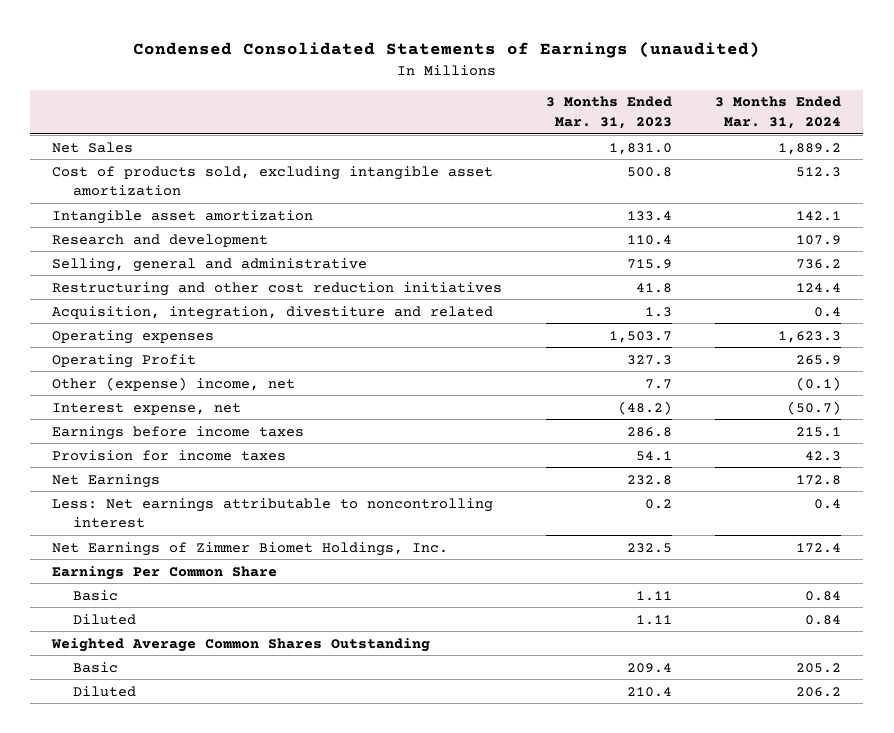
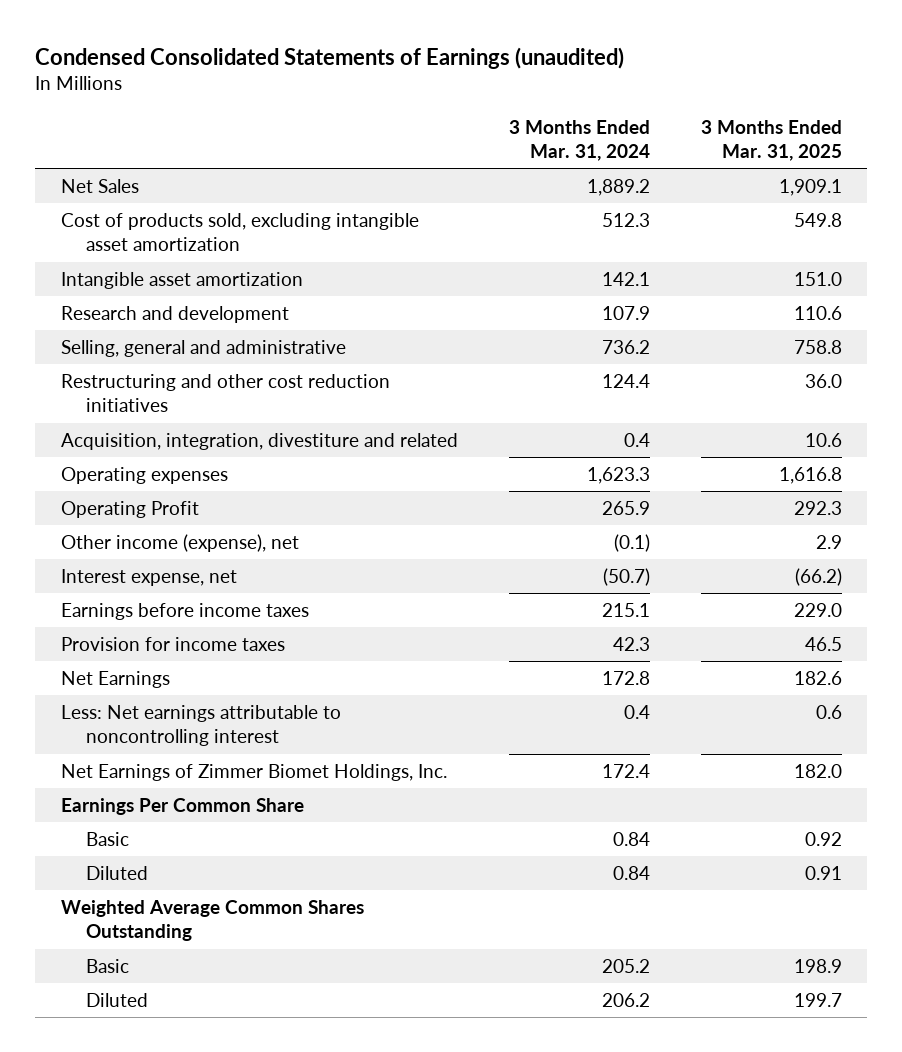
[545,96,672,129] 3 Months Ended Mar. 31, 2023 -> none
none -> [700,119,842,161] 3 Months Ended Mar. 31, 2025
[52,376,296,391] Other (expense) income, net -> [60,534,299,553] Other income (expense), net

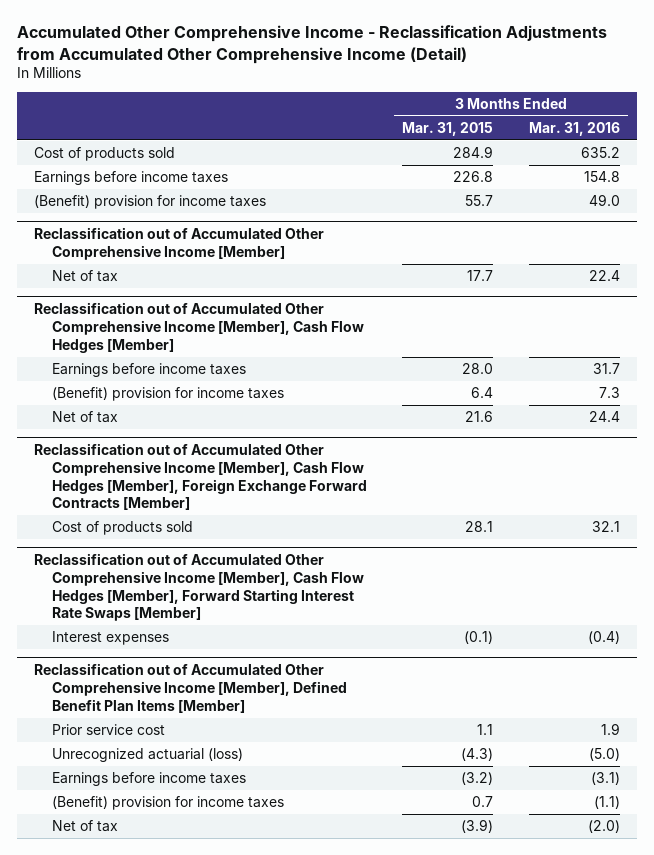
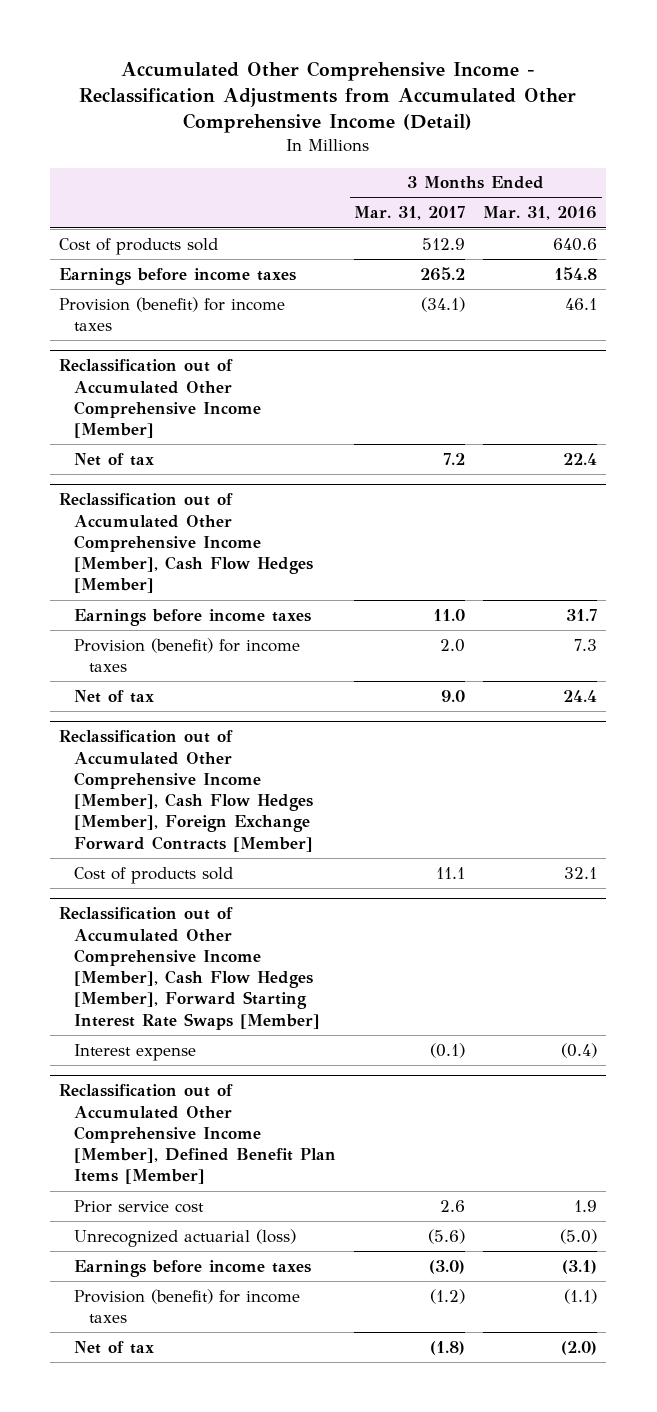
[402,121,494,136] Mar. 31, 2015 -> none
none -> [354,206,466,221] Mar. 31, 2017
[580,146,620,158] 635.2 -> [553,237,598,251] 640.6
[34,194,267,209] (Benefit) provision for income taxes -> [59,296,286,332] Provision (benefit) for income taxes
[588,193,620,206] 49.0 -> [565,297,598,310] 46.1
[52,386,285,401] (Benefit) provision for income taxes -> [74,637,301,673] Provision (benefit) for income taxes
[52,630,170,645] Interest expenses -> none
none -> [74,1043,197,1061] Interest expense
[52,795,285,810] (Benefit) provision for income taxes -> [74,1288,301,1324] Provision (benefit) for income taxes

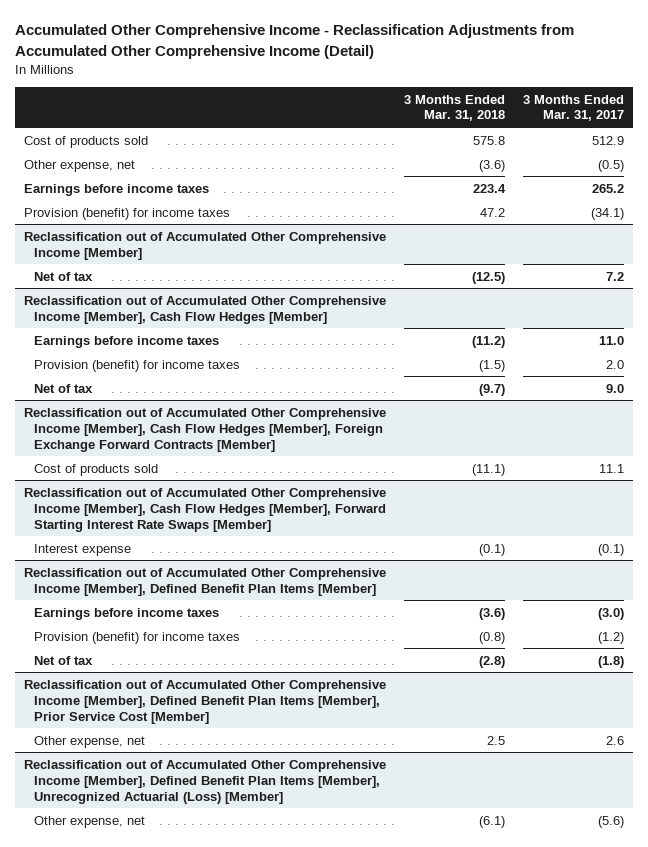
[483,206,598,221] Mar. 31, 2016 -> none
none -> [404,94,506,122] 3 Months Ended Mar. 31, 2018
none -> [23,159,135,172] Other expense, net
[74,1199,205,1213] Prior service cost -> none
[74,1228,297,1247] Unrecognized actuarial (loss) -> none
none -> [23,679,386,724] Reclassification out of Accumulated Other Comprehensive Income [Member], Defined Benefit Plan Items [Member], Prior Service Cost [Member]
none -> [34,735,146,748] Other expense, net
none -> [23,759,386,804] Reclassification out of Accumulated Other Comprehensive Income [Member], Defined Benefit Plan Items [Member], Unrecognized Actuarial (Loss) [Member]
none -> [34,815,146,828] Other expense, net

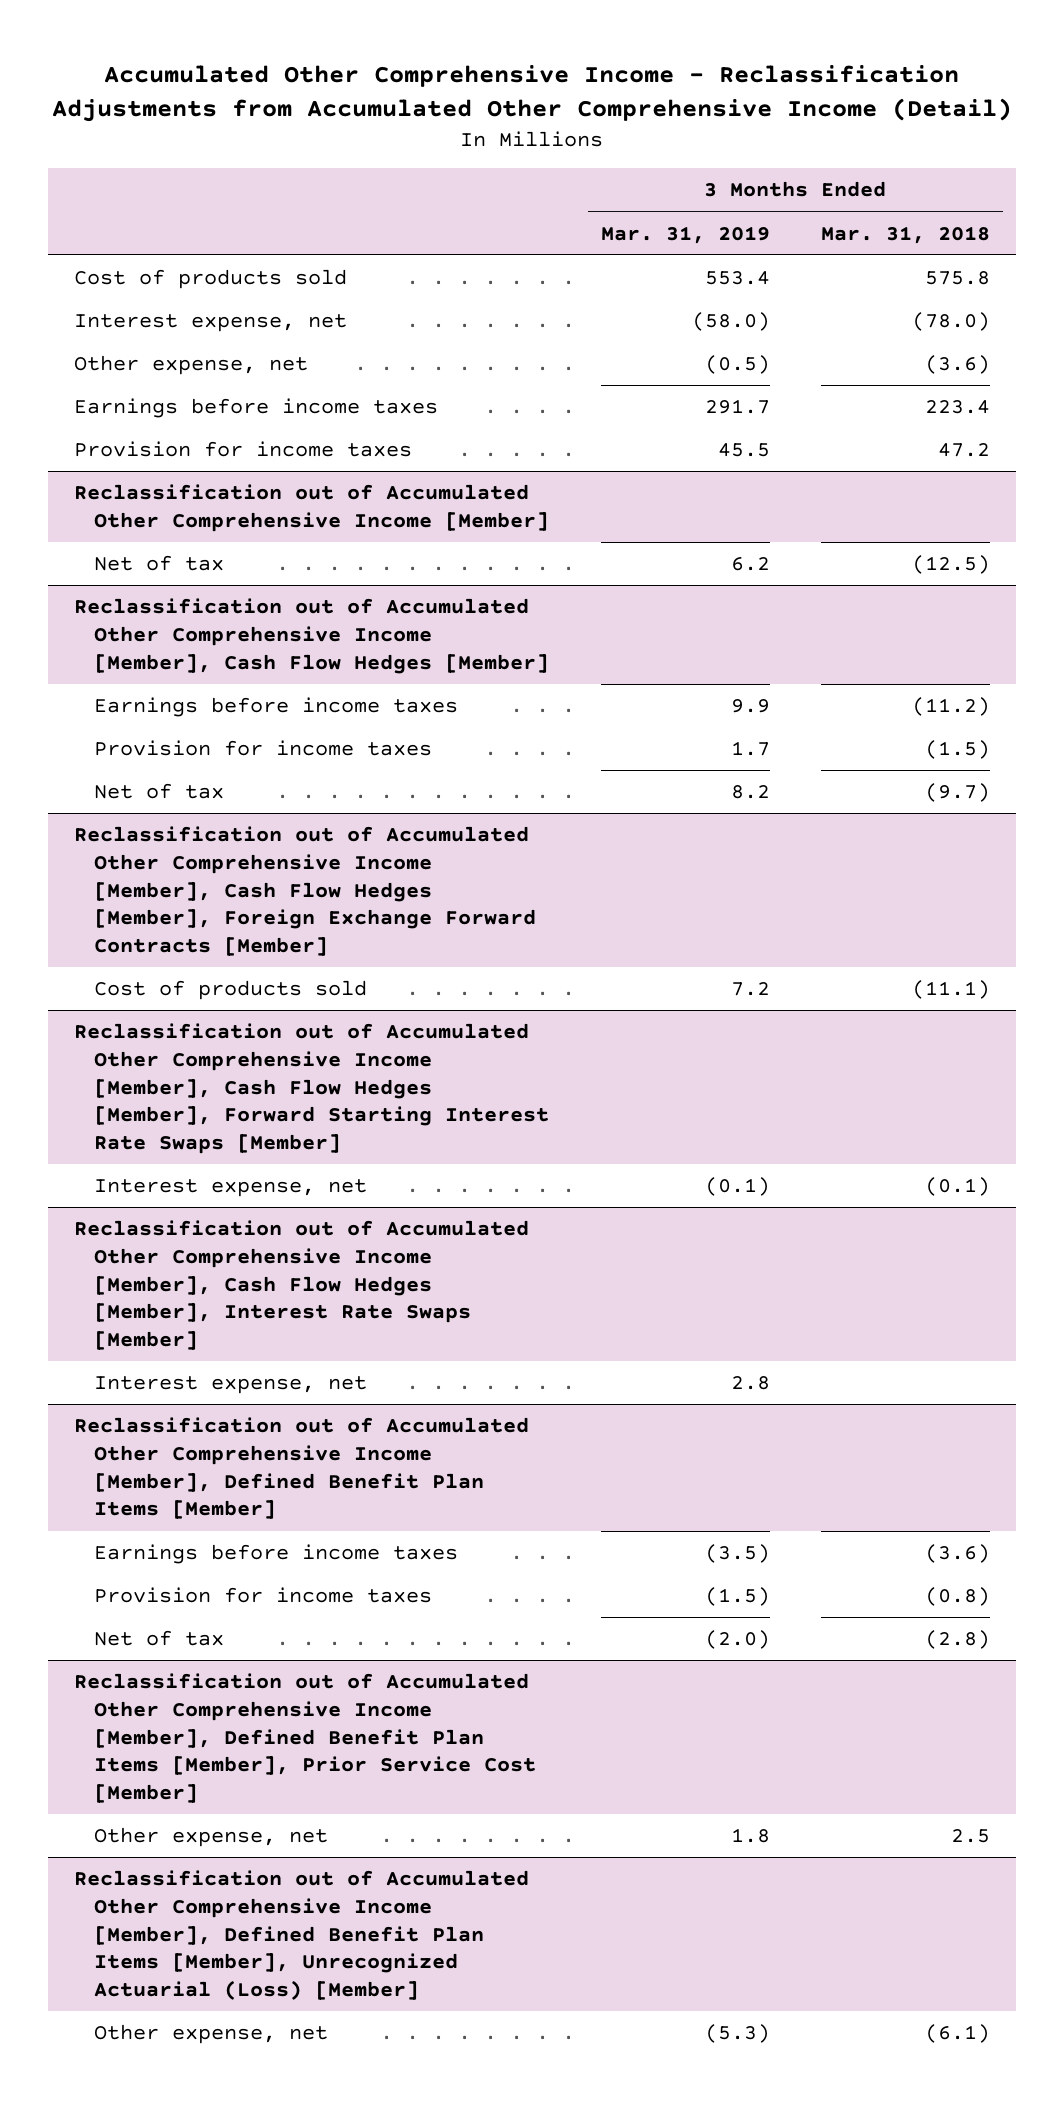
[523,94,625,122] 3 Months Ended Mar. 31, 2017 -> none
none -> [600,225,770,244] Mar. 31, 2019
none -> [73,314,347,333] Interest expense, net
[23,207,230,220] Provision (benefit) for income taxes -> [73,441,412,458] Provision for income taxes
[34,359,241,372] Provision (benefit) for income taxes -> [94,740,433,757] Provision for income taxes
[34,543,132,556] Interest expense -> [94,1179,368,1198] Interest expense, net
none -> [73,1220,529,1351] Reclassification out of Accumulated Other Comprehensive Income [Member], Cash Flow Hedges [Member], Interest Rate Swaps [Member]
none -> [94,1376,368,1395] Interest expense, net
[34,631,241,644] Provision (benefit) for income taxes -> [94,1587,433,1604] Provision for income taxes

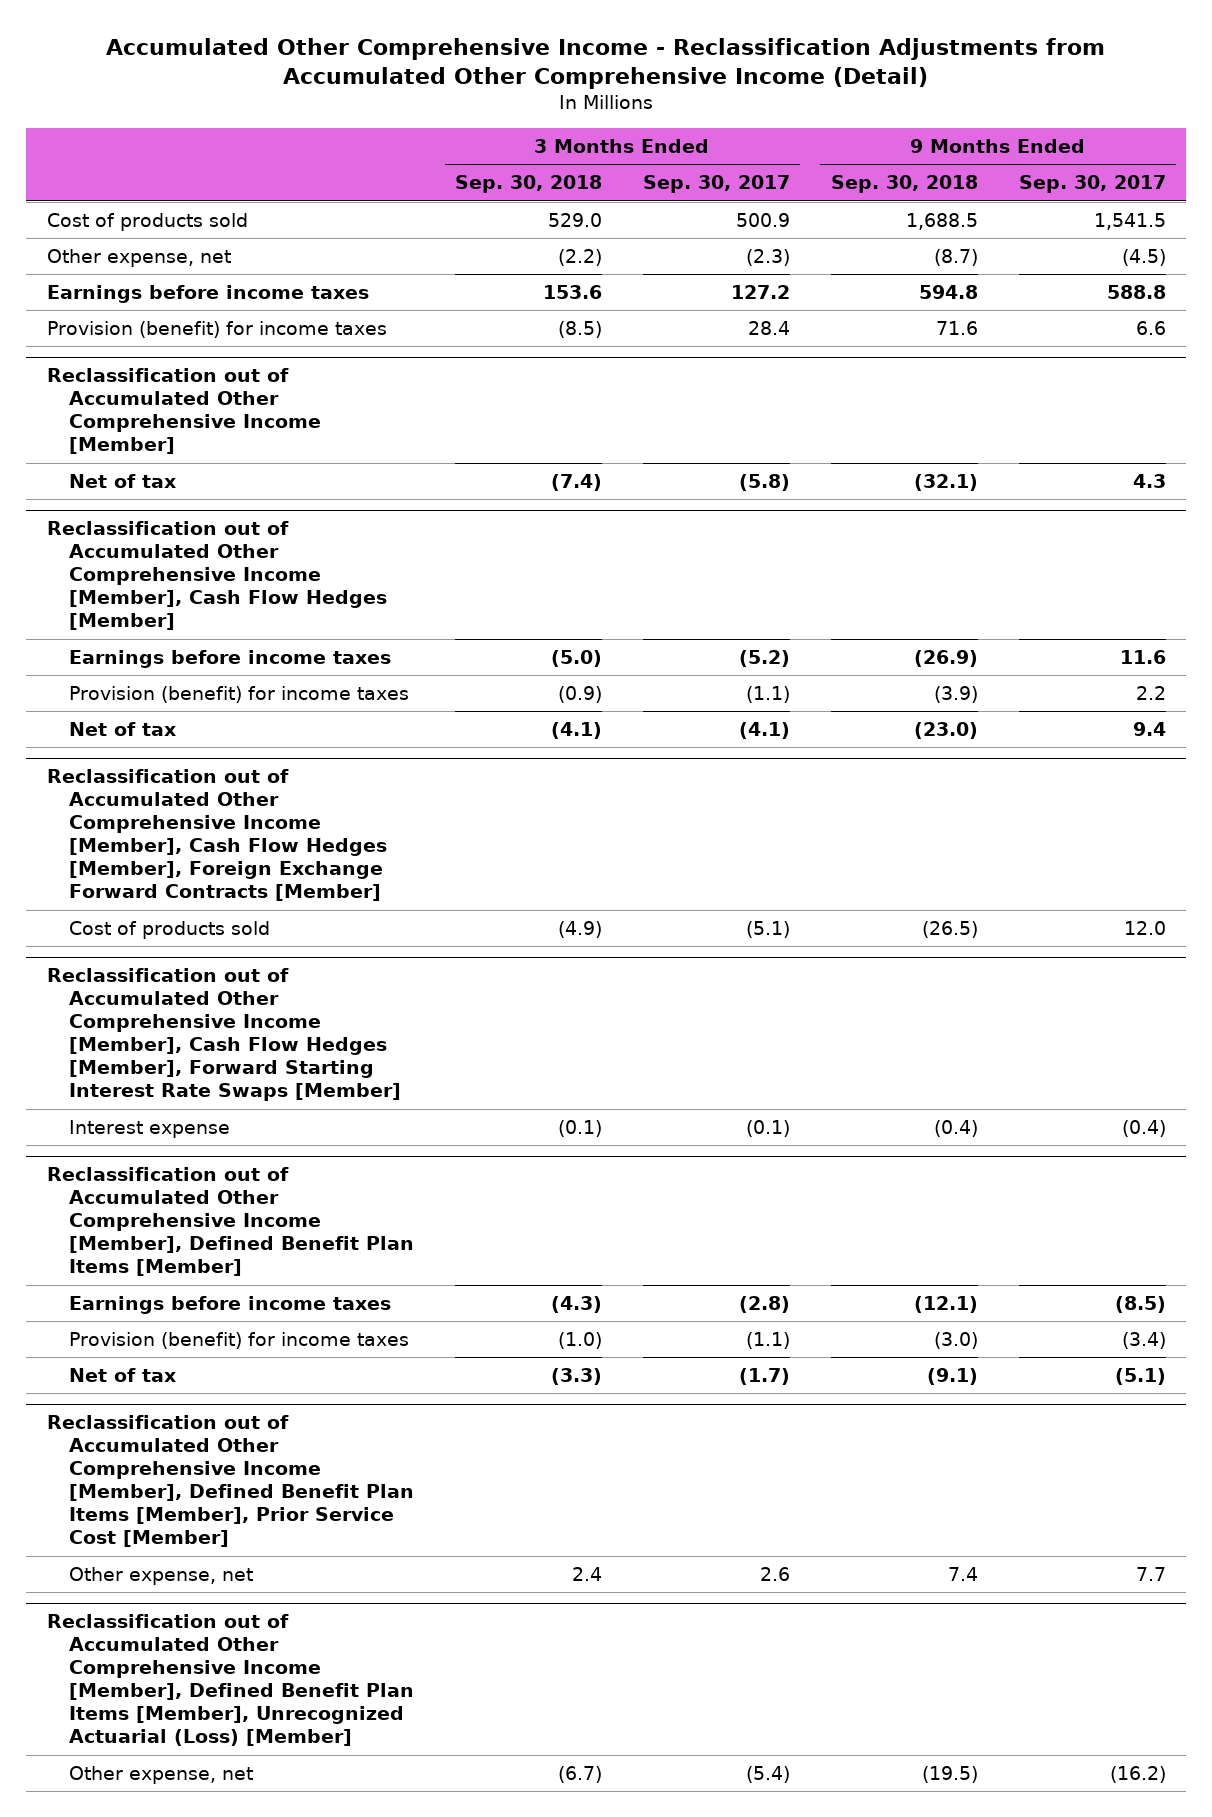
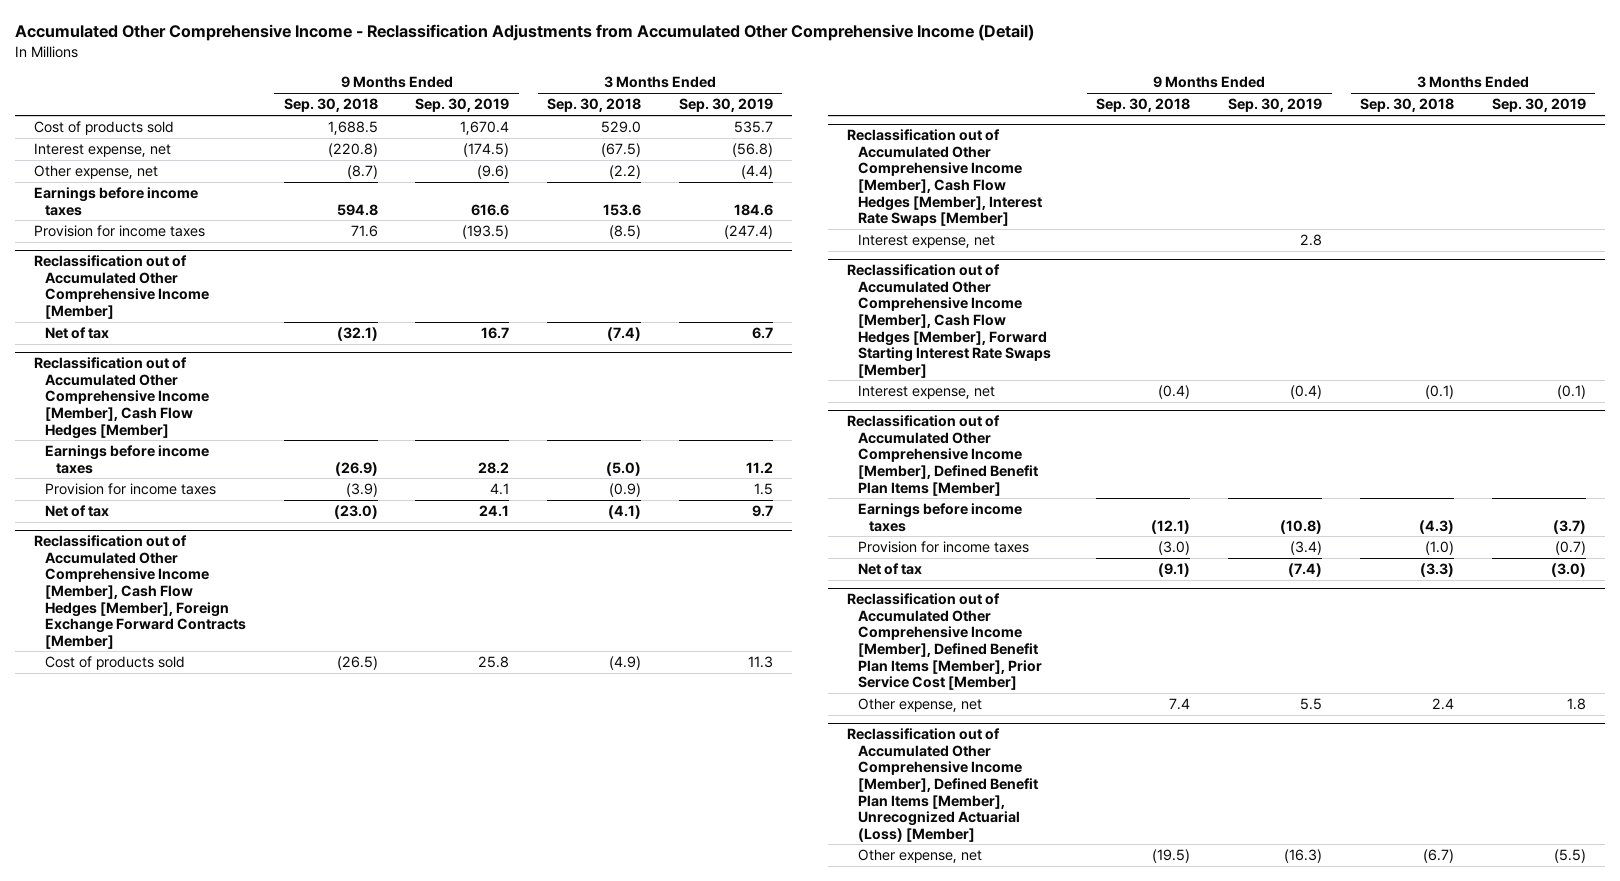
[642,175,790,194] Sep. 30, 2017 -> none
[1018,175,1166,194] Sep. 30, 2017 -> none
none -> [415,98,510,113] Sep. 30, 2019
none -> [679,98,774,113] Sep. 30, 2019
none -> [33,143,171,158] Interest expense, net
[46,321,387,339] Provision (benefit) for income taxes -> [33,225,205,238] Provision for income taxes
[69,686,410,704] Provision (benefit) for income taxes -> [44,483,216,496] Provision for income taxes
none -> [846,129,1042,227] Reclassification out of Accumulated Other Comprehensive Income [Member], Cash Flow Hedges [Member], Interest Rate Swaps [Member]
none -> [857,234,995,249] Interest expense, net
[69,1120,231,1139] Interest expense -> [857,385,995,400] Interest expense, net
[69,1332,410,1350] Provision (benefit) for income taxes -> [857,541,1029,554] Provision for income taxes

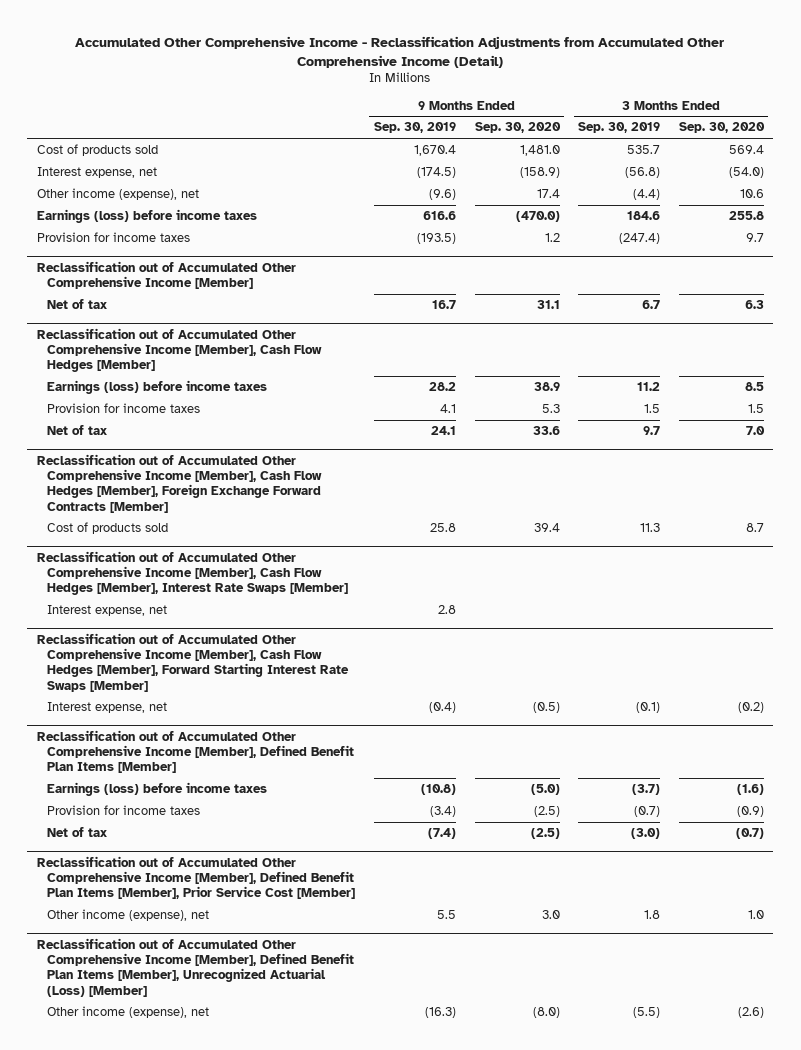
[283,98,378,113] Sep. 30, 2018 -> none
[547,98,642,113] Sep. 30, 2018 -> none
none -> [474,122,561,134] Sep. 30, 2020
none -> [678,122,765,134] Sep. 30, 2020
[33,165,158,180] Other expense, net -> [36,187,199,200] Other income (expense), net
[33,187,198,216] Earnings before income taxes -> [36,208,257,223] Earnings (loss) before income taxes
[44,445,209,474] Earnings before income taxes -> [47,379,268,394] Earnings (loss) before income taxes
[857,503,1022,532] Earnings before income taxes -> [47,781,268,796] Earnings (loss) before income taxes
[857,698,982,713] Other expense, net -> [47,908,210,921] Other income (expense), net
[857,849,982,864] Other expense, net -> [47,1005,210,1018] Other income (expense), net

